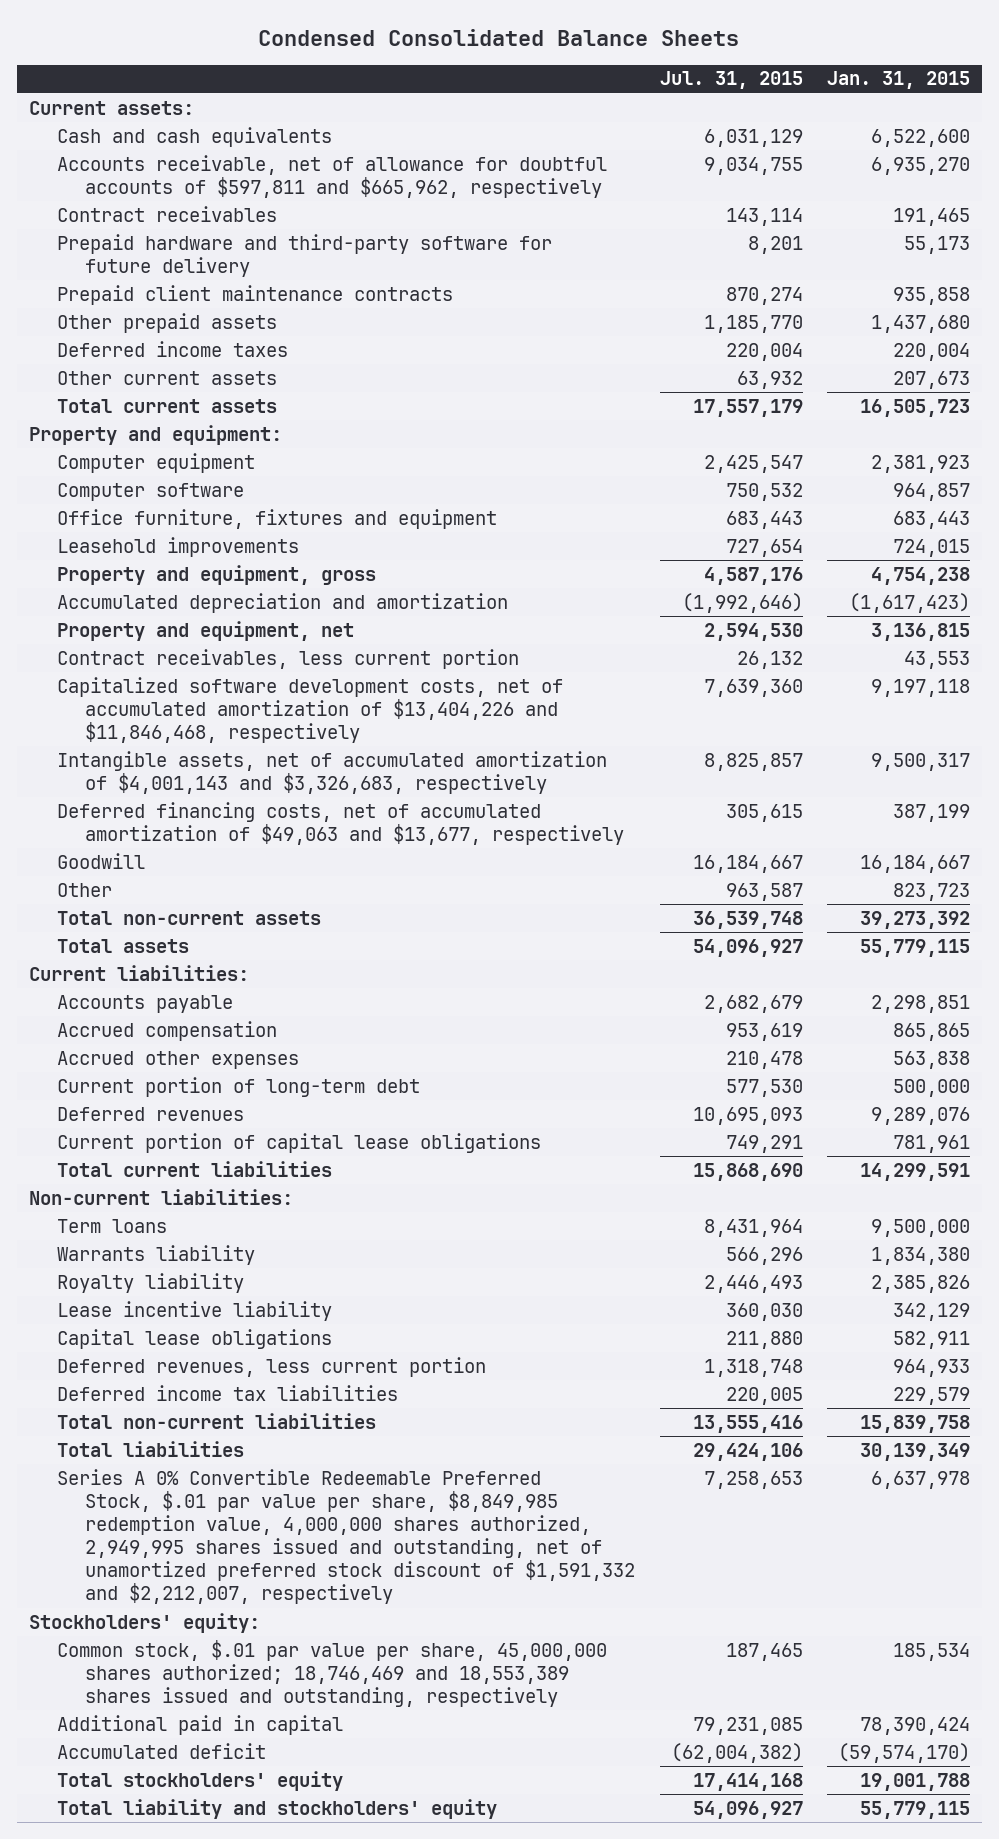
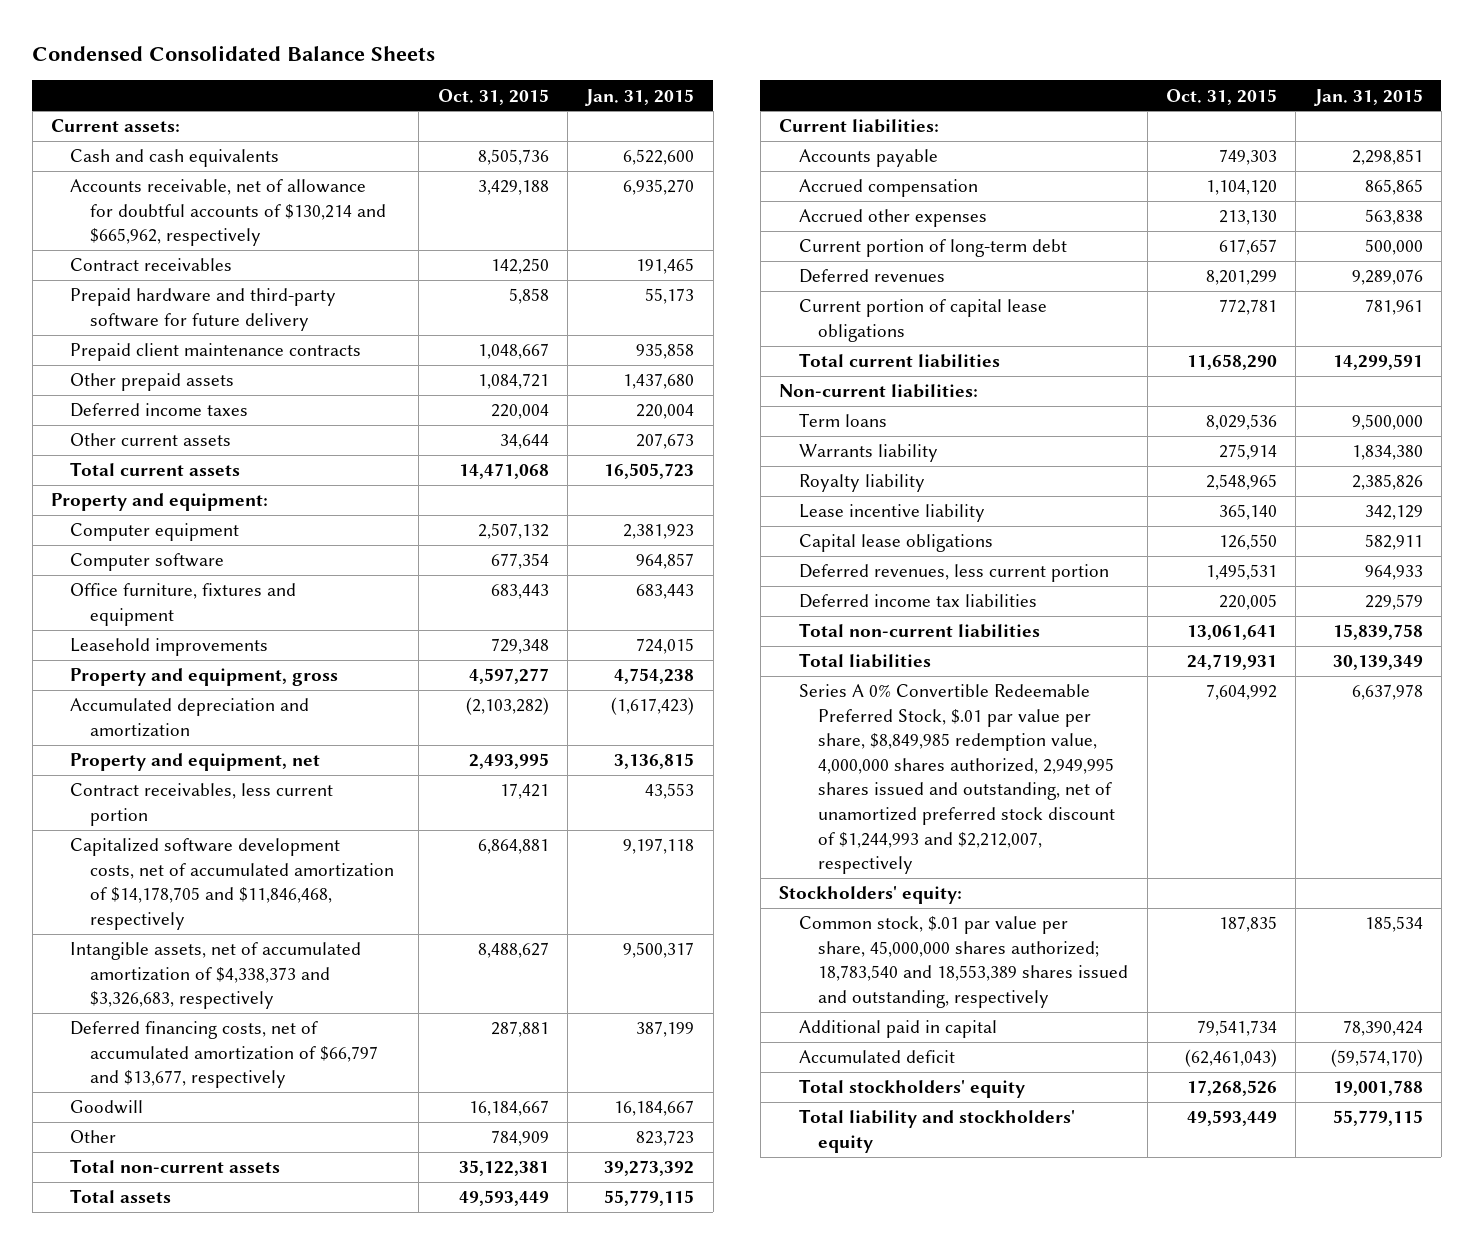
[659,71,803,90] Jul. 31, 2015 -> none
none -> [437,88,549,105] Oct. 31, 2015
[57,154,608,198] Accounts receivable, net of allowance for doubtful accounts of $597,811 and $665,962, respectively -> [70,179,386,247] Accounts receivable, net of allowance for doubtful accounts of $130,214 and $665,962, respectively
[57,676,564,744] Capitalized software development costs, net of accumulated amortization of $13,404,226 and $11,846,468, respectively -> [70,838,394,930] Capitalized software development costs, net of accumulated amortization of $14,178,705 and $11,846,468, respectively
[57,750,608,794] Intangible assets, net of accumulated amortization of $4,001,143 and $3,326,683, respectively -> [70,942,362,1010] Intangible assets, net of accumulated amortization of $4,338,373 and $3,326,683, respectively
[57,801,625,845] Deferred financing costs, net of accumulated amortization of $49,063 and $13,677, respectively -> [70,1021,378,1089] Deferred financing costs, net of accumulated amortization of $66,797 and $13,677, respectively
[57,1468,636,1605] Series A 0% Convertible Redeemable Preferred Stock, $.01 par value per share, $8,849,985 redemption value, 4,000,000 shares authorized, 2,949,995 shares issued and outstanding, net of unamortized preferred stock discount of $1,591,332 and $2,212,007, respectively -> [798,684,1116,875] Series A 0% Convertible Redeemable Preferred Stock, $.01 par value per share, $8,849,985 redemption value, 4,000,000 shares authorized, 2,949,995 shares issued and outstanding, net of unamortized preferred stock discount of $1,244,993 and $2,212,007, respectively
[57,1639,608,1708] Common stock, $.01 par value per share, 45,000,000 shares authorized; 18,746,469 and 18,553,389 shares issued and outstanding, respectively -> [798,916,1129,1008] Common stock, $.01 par value per share, 45,000,000 shares authorized; 18,783,540 and 18,553,389 shares issued and outstanding, respectively

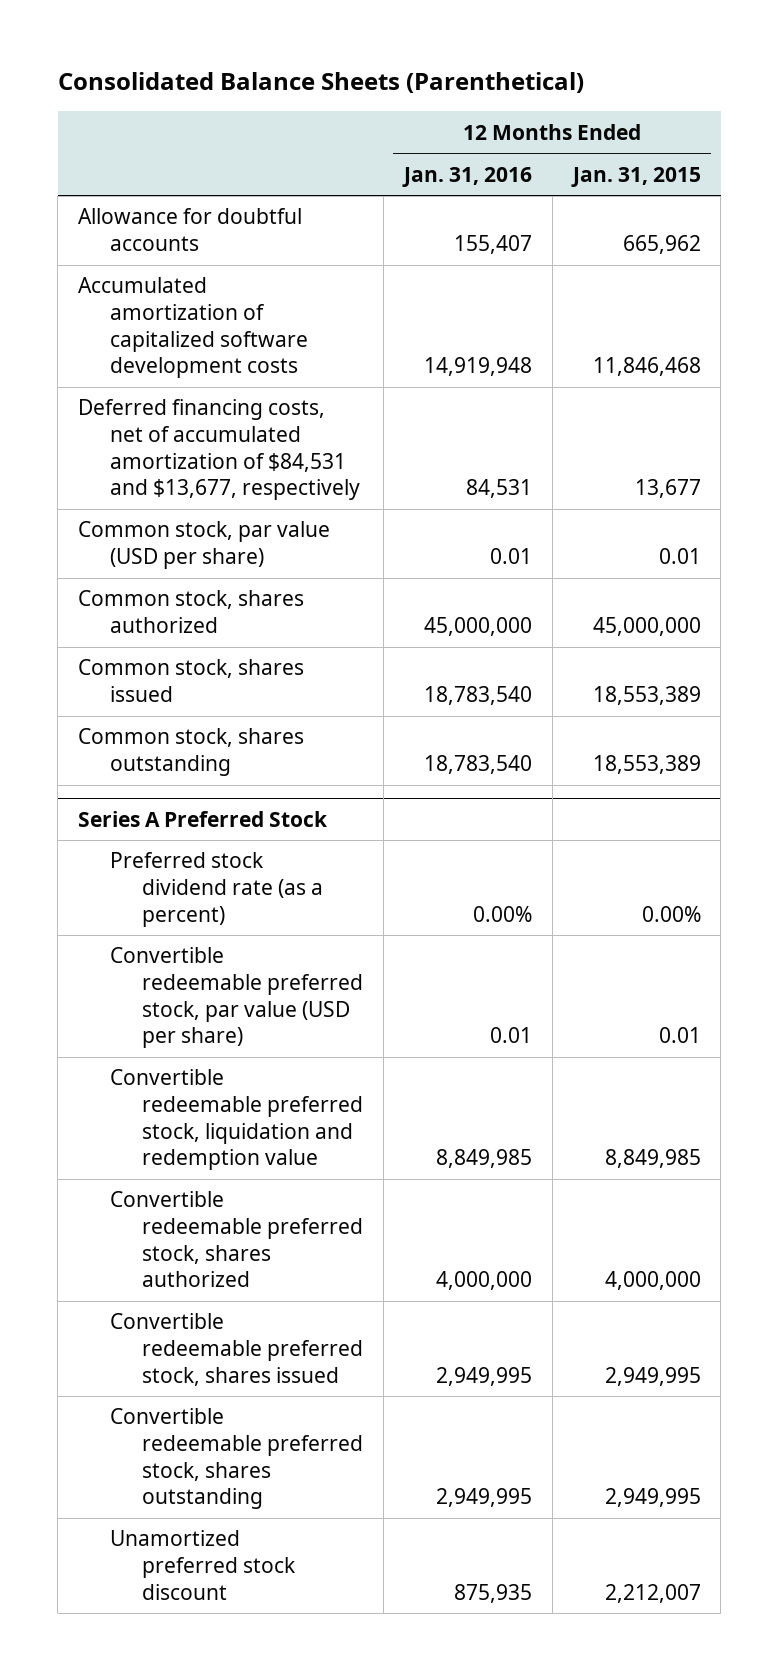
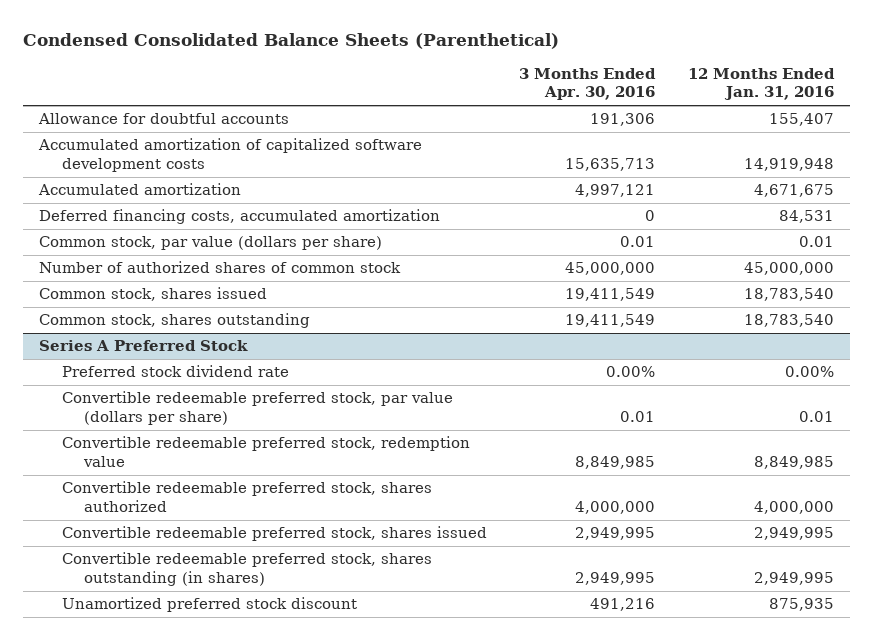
[57,72,584,94] Consolidated Balance Sheets (Parenthetical) -> [23,32,560,49] Condensed Consolidated Balance Sheets (Parenthetical)
[570,166,701,187] Jan. 31, 2015 -> none
none -> [519,67,657,101] 3 Months Ended Apr. 30, 2016
none -> [38,183,242,196] Accumulated amortization
[78,399,361,501] Deferred financing costs, net of accumulated amortization of $84,531 and $13,677, respectively -> [39,209,441,225] Deferred financing costs, accumulated amortization
[78,521,331,570] Common stock, par value (USD per share) -> [39,236,383,251] Common stock, par value (dollars per share)
[78,590,305,634] Common stock, shares authorized -> [39,261,402,274] Number of authorized shares of common stock
[110,852,323,927] Preferred stock dividend rate (as a percent) -> [61,365,289,378] Preferred stock dividend rate
[110,947,363,1049] Convertible redeemable preferred stock, par value (USD per share) -> [61,391,453,426] Convertible redeemable preferred stock, par value (dollars per share)
[110,1069,363,1171] Convertible redeemable preferred stock, liquidation and redemption value -> [61,436,470,468] Convertible redeemable preferred stock, redemption value
[110,1408,363,1510] Convertible redeemable preferred stock, shares outstanding -> [61,552,432,587] Convertible redeemable preferred stock, shares outstanding (in shares)

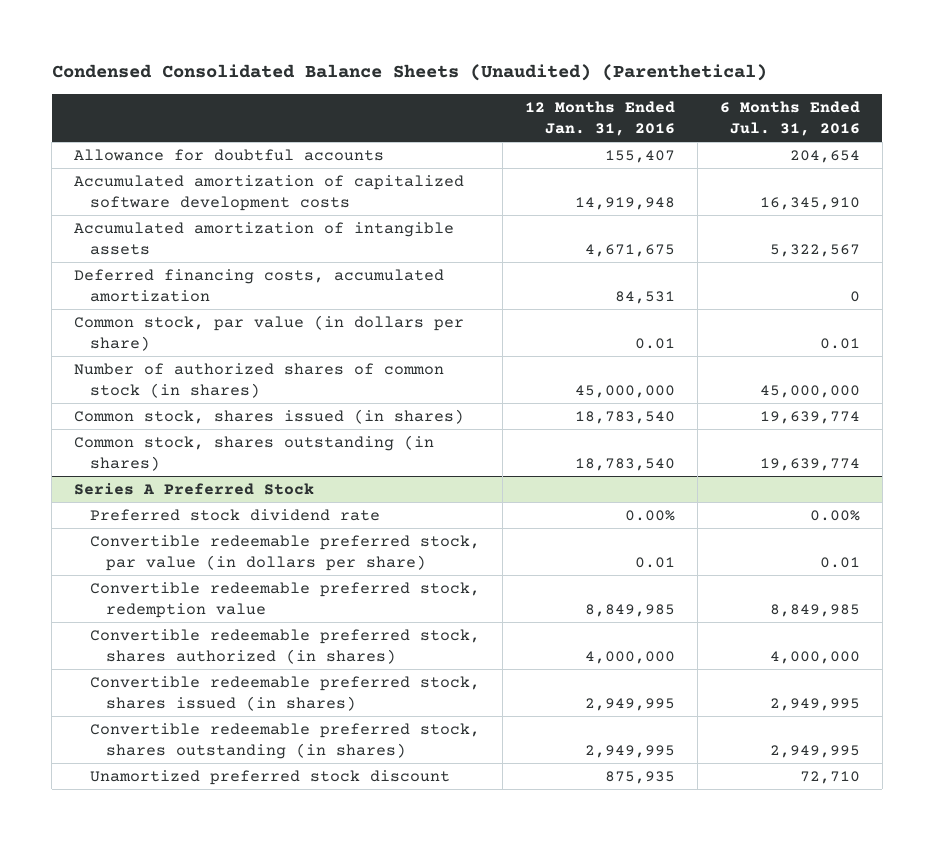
[23,32,560,49] Condensed Consolidated Balance Sheets (Parenthetical) -> [51,64,767,82] Condensed Consolidated Balance Sheets (Unaudited) (Parenthetical)
[519,67,657,101] 3 Months Ended Apr. 30, 2016 -> none
none -> [719,100,860,136] 6 Months Ended Jul. 31, 2016
[38,183,242,196] Accumulated amortization -> [74,221,455,255] Accumulated amortization of intangible assets
[39,236,383,251] Common stock, par value (dollars per share) -> [74,314,465,351] Common stock, par value (in dollars per share)
[39,261,402,274] Number of authorized shares of common stock -> [74,362,445,398] Number of authorized shares of common stock (in shares)
[39,287,268,302] Common stock, shares issued -> [74,408,465,424] Common stock, shares issued (in shares)
[39,313,311,329] Common stock, shares outstanding -> [74,434,435,471] Common stock, shares outstanding (in shares)
[61,391,453,426] Convertible redeemable preferred stock, par value (dollars per share) -> [90,534,481,571] Convertible redeemable preferred stock, par value (in dollars per share)
[61,481,432,513] Convertible redeemable preferred stock, shares authorized -> [90,628,481,664] Convertible redeemable preferred stock, shares authorized (in shares)
[61,526,487,542] Convertible redeemable preferred stock, shares issued -> [90,675,481,711] Convertible redeemable preferred stock, shares issued (in shares)

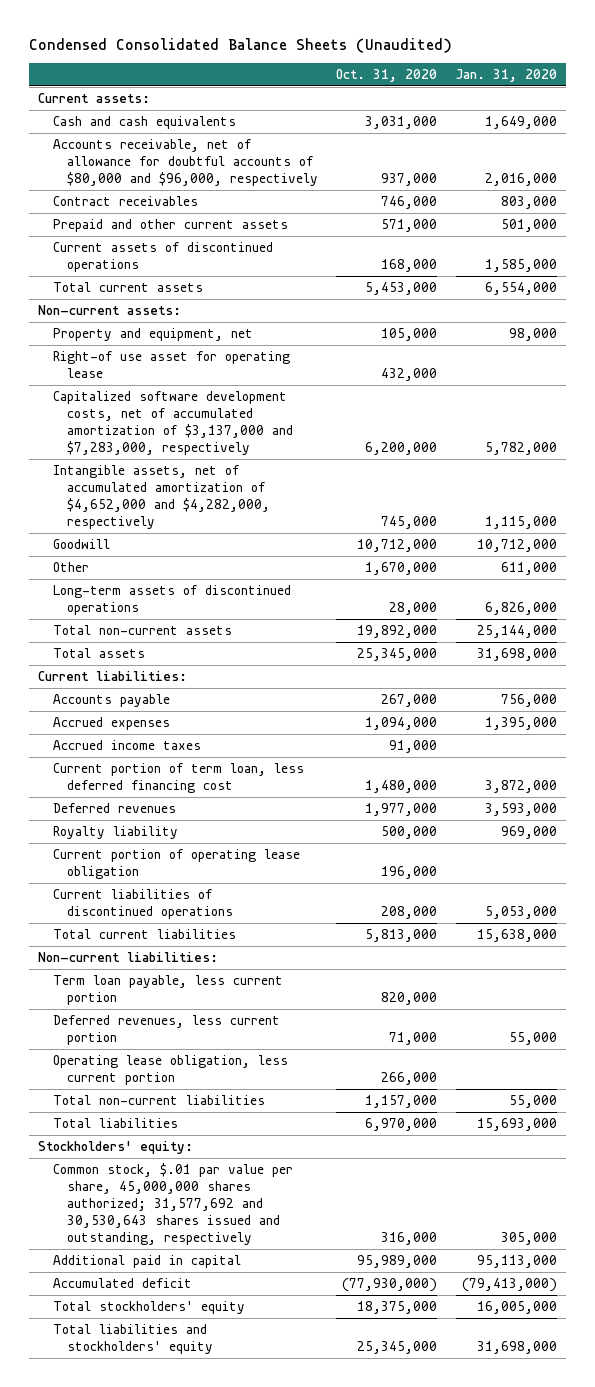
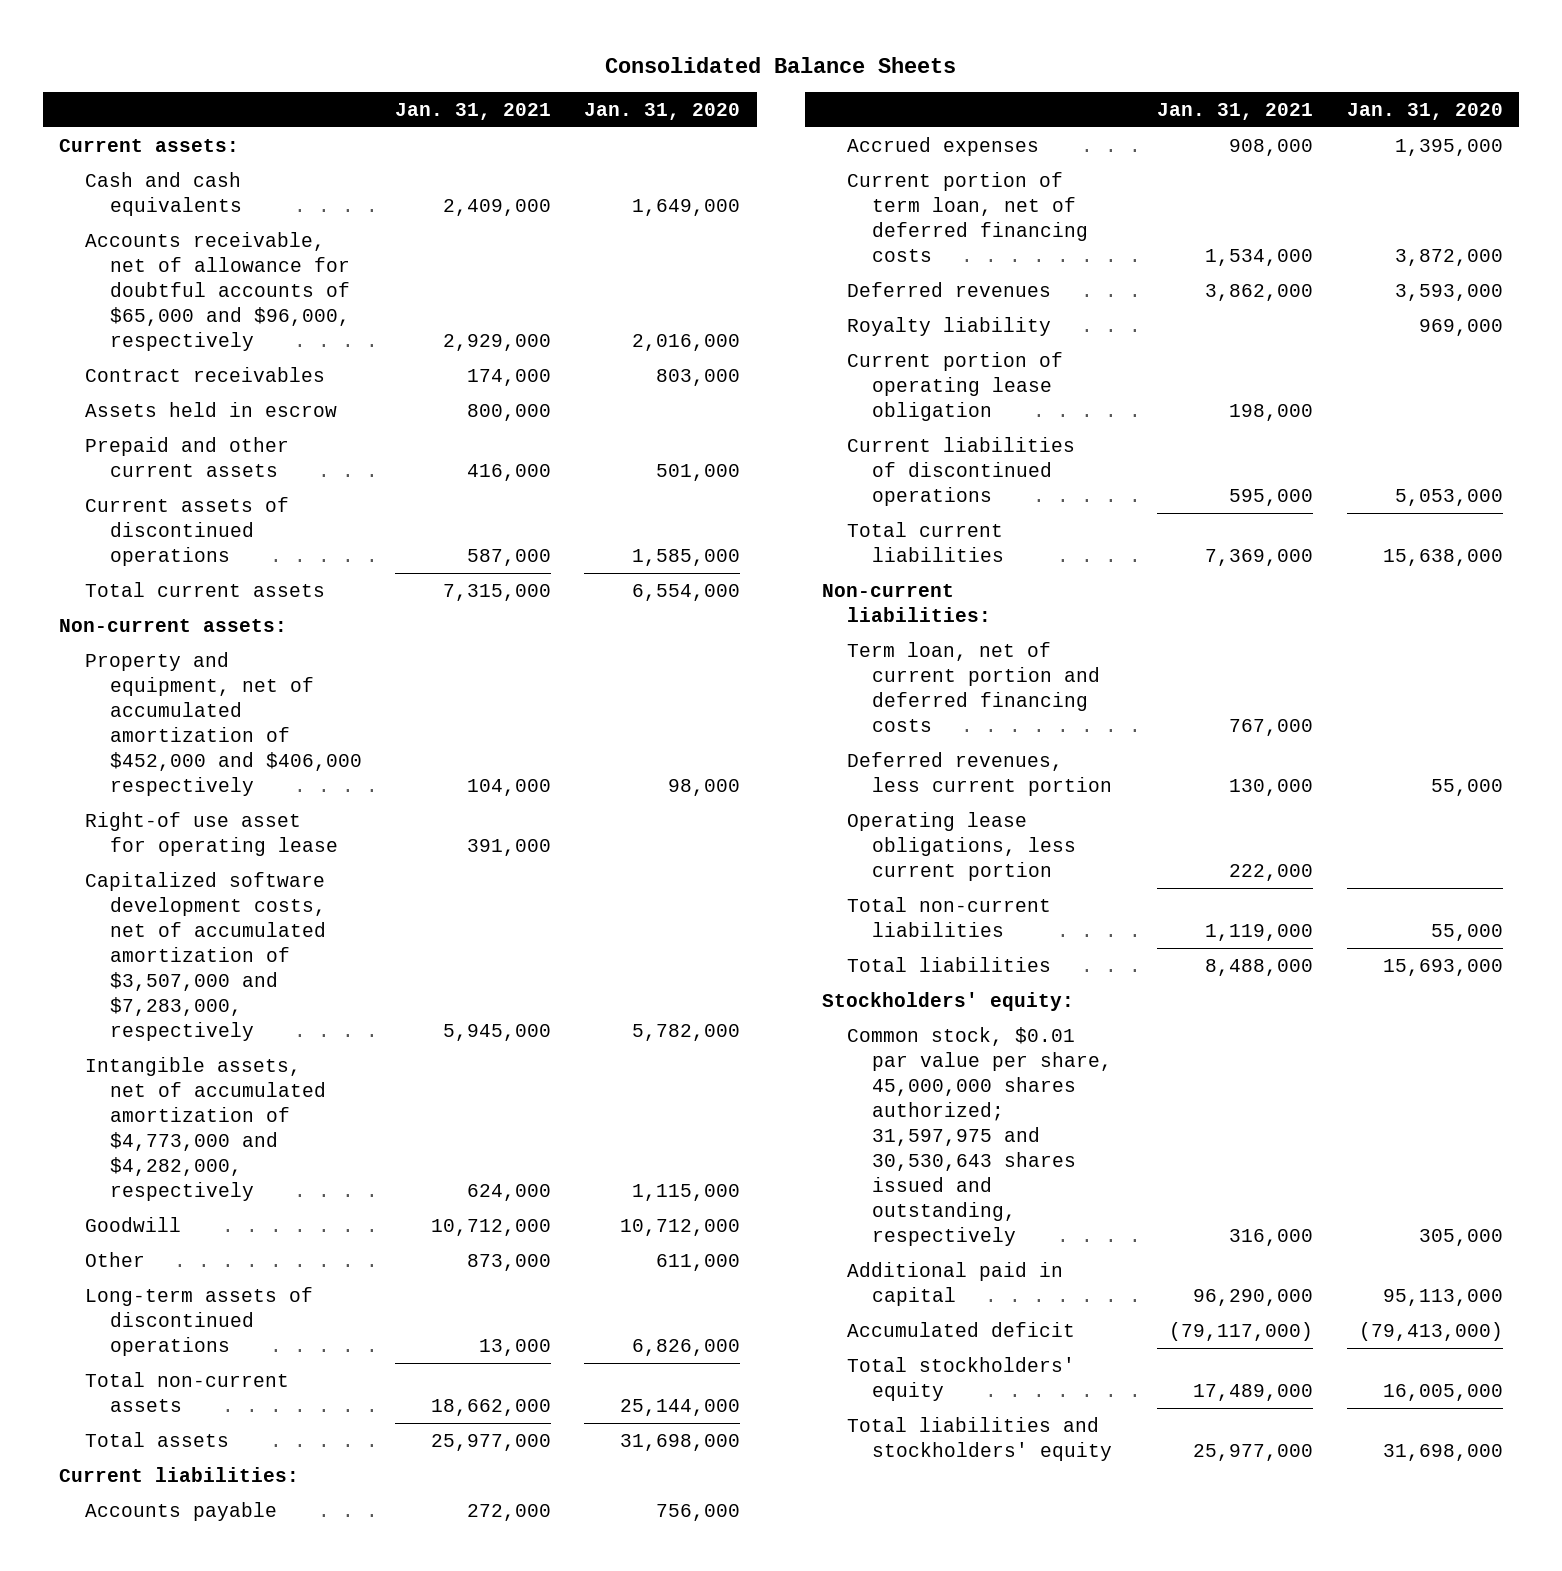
[29,37,453,53] Condensed Consolidated Balance Sheets (Unaudited) -> [605,56,957,73] Consolidated Balance Sheets
[336,69,438,83] Oct. 31, 2020 -> none
none -> [394,102,551,120] Jan. 31, 2021
[52,138,319,186] Accounts receivable, net of allowance for doubtful accounts of $80,000 and $96,000, respectively -> [84,231,350,351] Accounts receivable, net of allowance for doubtful accounts of $65,000 and $96,000, respectively
none -> [84,401,337,417] Assets held in escrow
[52,327,253,341] Property and equipment, net -> [84,651,362,796] Property and equipment, net of accumulated amortization of $452,000 and $406,000 respectively
[52,390,294,455] Capitalized software development costs, net of accumulated amortization of $3,137,000 and $7,283,000, respectively -> [84,871,326,1041] Capitalized software development costs, net of accumulated amortization of $3,507,000 and $7,283,000, respectively
[52,464,271,529] Intangible assets, net of accumulated amortization of $4,652,000 and $4,282,000, respectively -> [84,1056,326,1201] Intangible assets, net of accumulated amortization of $4,773,000 and $4,282,000, respectively
[52,739,201,750] Accrued income taxes -> none
[52,762,304,793] Current portion of term loan, less deferred financing cost -> [846,171,1088,262] Current portion of term loan, net of deferred financing costs
[52,974,283,1005] Term loan payable, less current portion -> [846,641,1100,732] Term loan, net of current portion and deferred financing costs
[52,1054,288,1085] Operating lease obligation, less current portion -> [846,811,1076,881] Operating lease obligations, less current portion
[52,1162,293,1245] Common stock, $.01 par value per share, 45,000,000 shares authorized; 31,577,692 and 30,530,643 shares issued and outstanding, respectively -> [846,1026,1112,1246] Common stock, $0.01 par value per share, 45,000,000 shares authorized; 31,597,975 and 30,530,643 shares issued and outstanding, respectively

